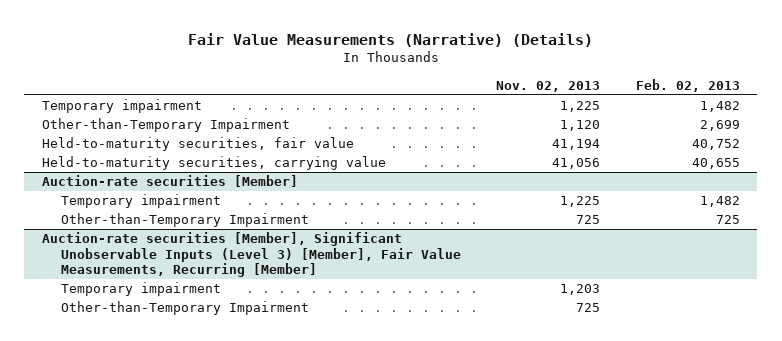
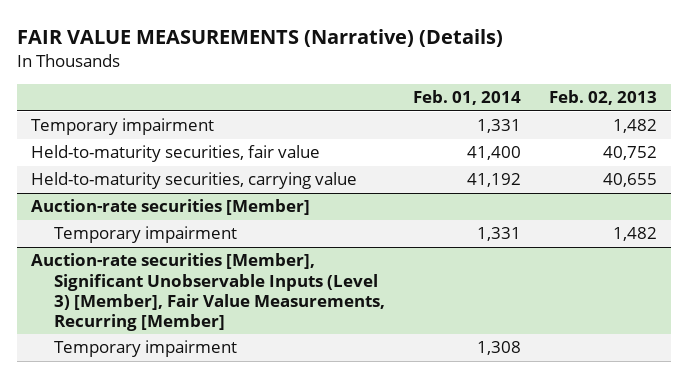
[187,32,593,47] Fair Value Measurements (Narrative) (Details) -> [16,28,503,47] FAIR VALUE MEASUREMENTS (Narrative) (Details)
[496,80,601,92] Nov. 02, 2013 -> none
none -> [413,90,522,106] Feb. 01, 2014
[42,118,291,133] Other-than-Temporary Impairment -> none
[60,213,309,228] Other-than-Temporary Impairment -> none
[60,301,309,316] Other-than-Temporary Impairment -> none

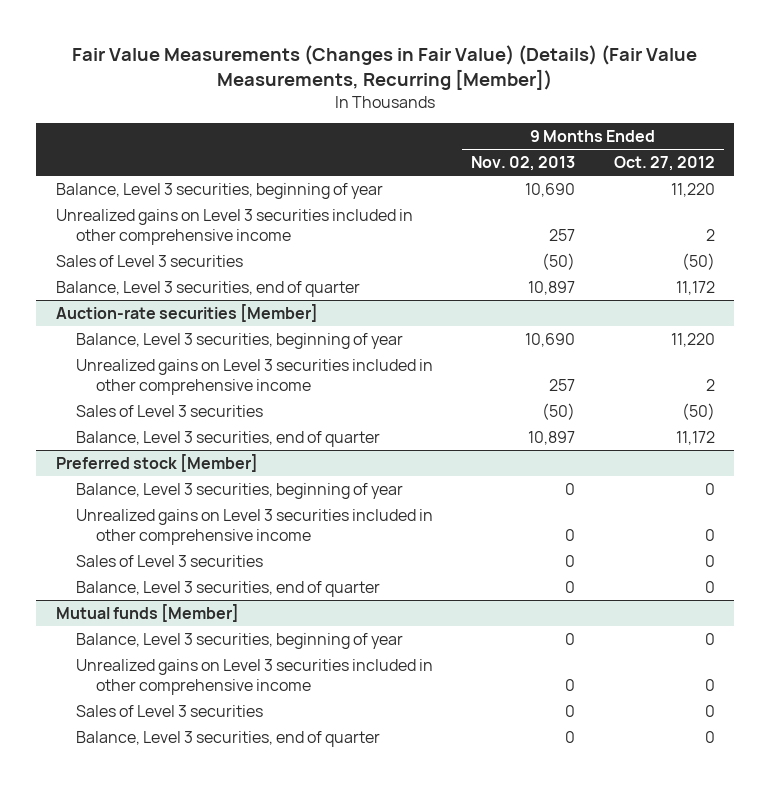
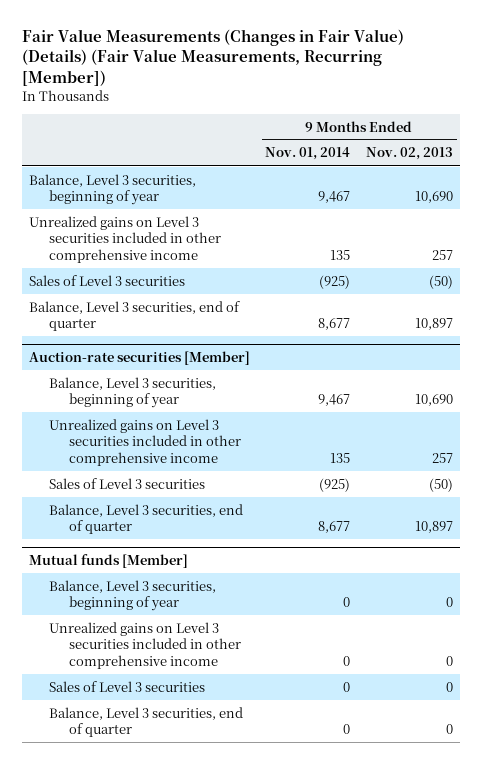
[613,156,715,172] Oct. 27, 2012 -> none
none -> [265,147,351,161] Nov. 01, 2014
[55,453,258,472] Preferred stock [Member] -> none
[75,482,403,499] Balance, Level 3 securities, beginning of year -> none
[75,508,433,545] Unrealized gains on Level 3 securities included in other comprehensive income -> none
[75,554,263,567] Sales of Level 3 securities -> none
[75,580,380,597] Balance, Level 3 securities, end of quarter -> none

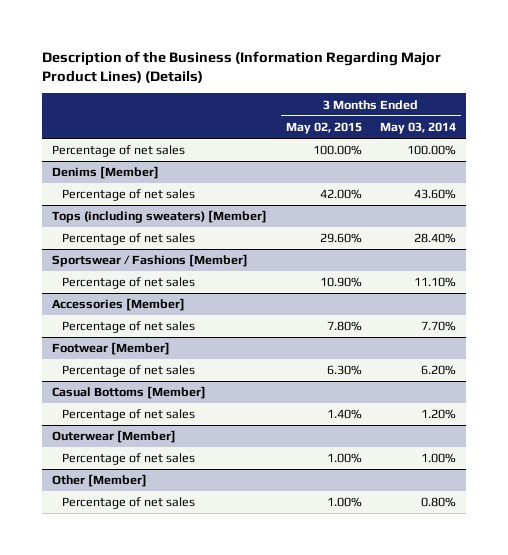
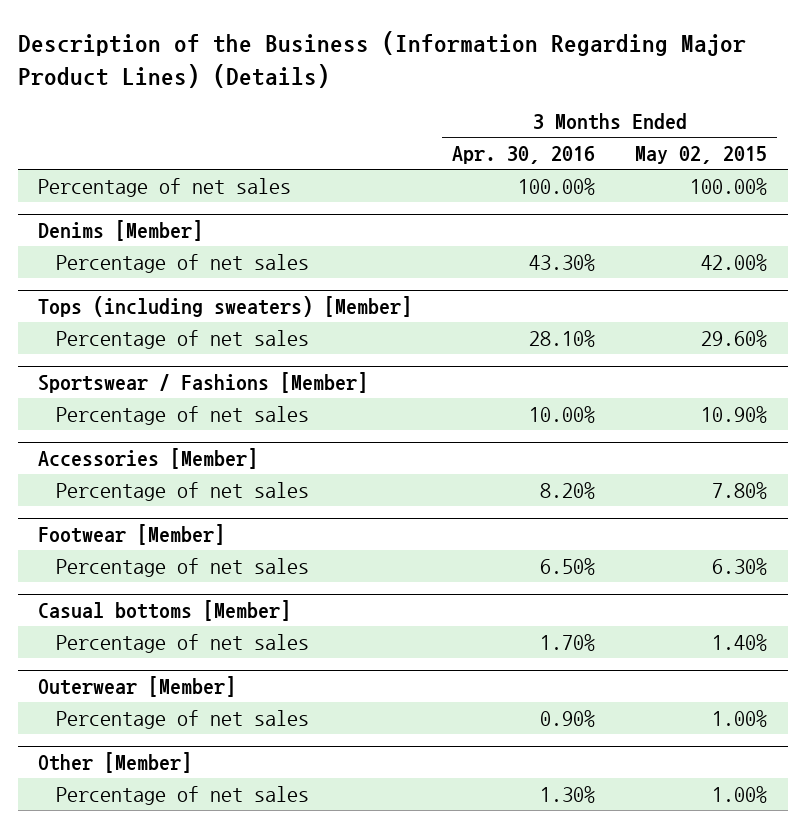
[380,121,457,134] May 03, 2014 -> none
none -> [452,146,596,165] Apr. 30, 2016
[51,386,206,400] Casual Bottoms [Member] -> [37,600,291,622] Casual bottoms [Member]

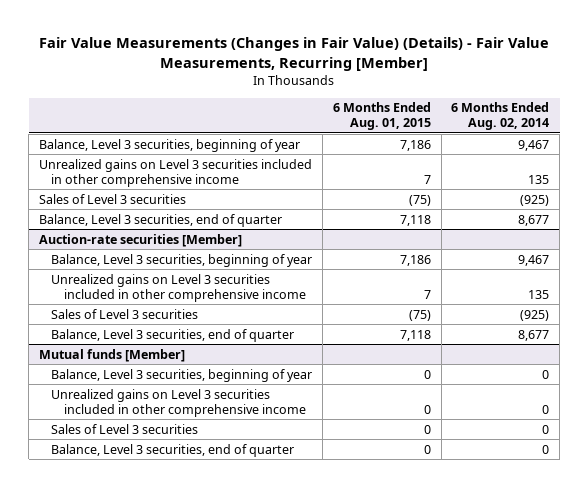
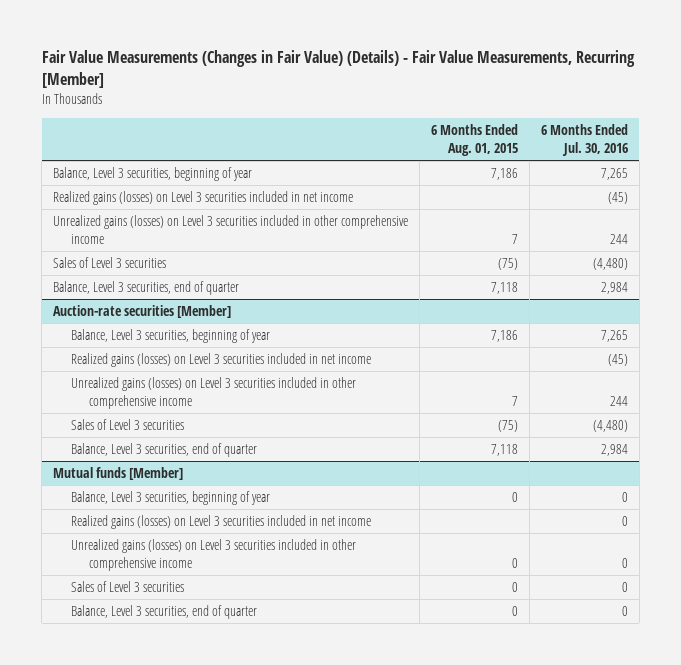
[451,102,550,131] 6 Months Ended Aug. 02, 2014 -> none
none -> [540,124,628,156] 6 Months Ended Jul. 30, 2016
none -> [53,191,354,206] Realized gains (losses) on Level 3 securities included in net income
[39,158,313,187] Unrealized gains on Level 3 securities included in other comprehensive income -> [53,215,409,244] Unrealized gains (losses) on Level 3 securities included in other comprehensive income
none -> [70,353,371,368] Realized gains (losses) on Level 3 securities included in net income
[51,273,306,302] Unrealized gains on Level 3 securities included in other comprehensive income -> [70,377,356,409] Unrealized gains (losses) on Level 3 securities included in other comprehensive income
none -> [70,515,371,530] Realized gains (losses) on Level 3 securities included in net income
[51,388,306,417] Unrealized gains on Level 3 securities included in other comprehensive income -> [70,539,356,571] Unrealized gains (losses) on Level 3 securities included in other comprehensive income

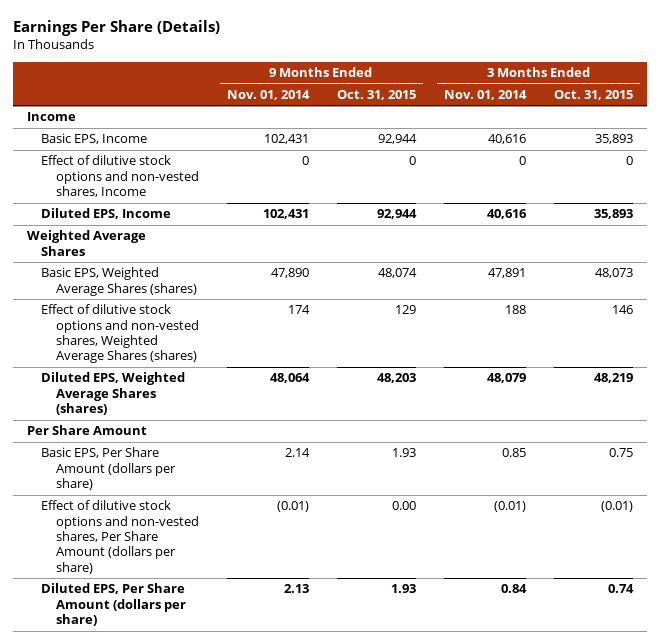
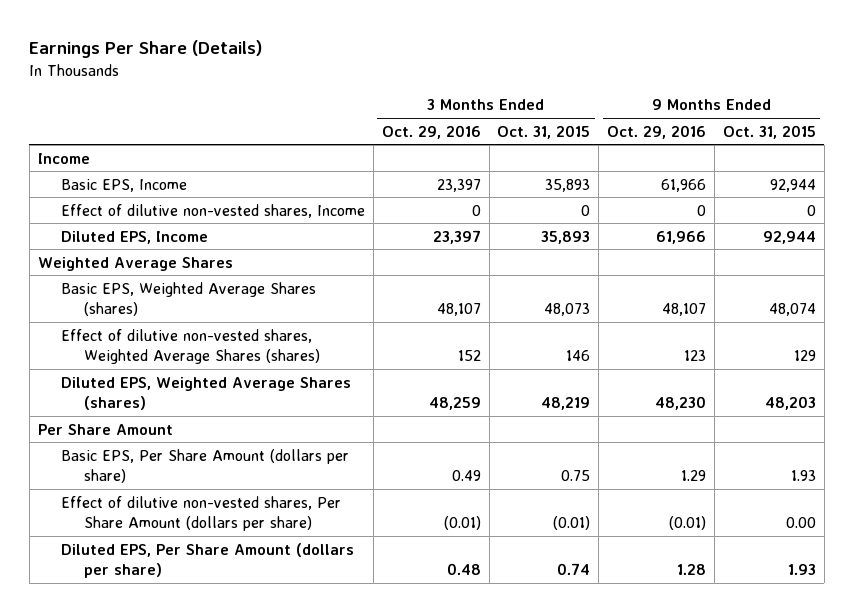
[226,89,310,100] Nov. 01, 2014 -> none
[444,89,528,100] Nov. 01, 2014 -> none
none -> [381,124,481,139] Oct. 29, 2016
none -> [607,124,707,139] Oct. 29, 2016
[41,155,199,198] Effect of dilutive stock options and non-vested shares, Income -> [60,203,365,218] Effect of dilutive non-vested shares, Income
[41,304,199,364] Effect of dilutive stock options and non-vested shares, Weighted Average Shares (shares) -> [60,328,321,364] Effect of dilutive non-vested shares, Weighted Average Shares (shares)
[41,500,199,574] Effect of dilutive stock options and non-vested shares, Per Share Amount (dollars per share) -> [60,495,341,531] Effect of dilutive non-vested shares, Per Share Amount (dollars per share)

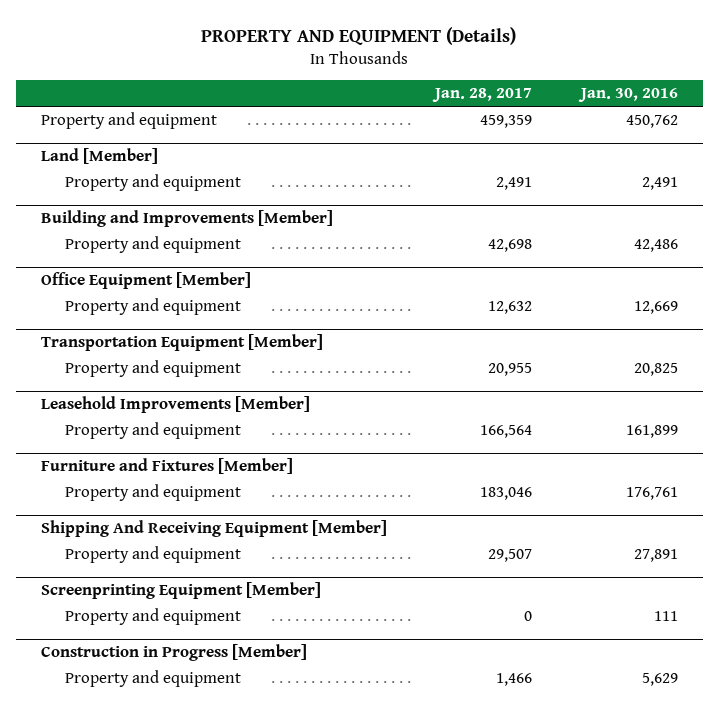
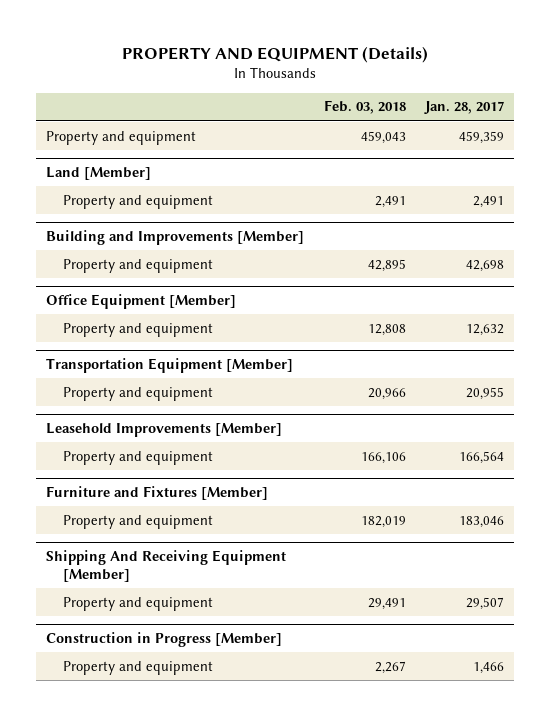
[578,88,679,103] Jan. 30, 2016 -> none
none -> [323,100,406,115] Feb. 03, 2018
[40,582,321,600] Screenprinting Equipment [Member] -> none
[64,608,241,626] Property and equipment -> none

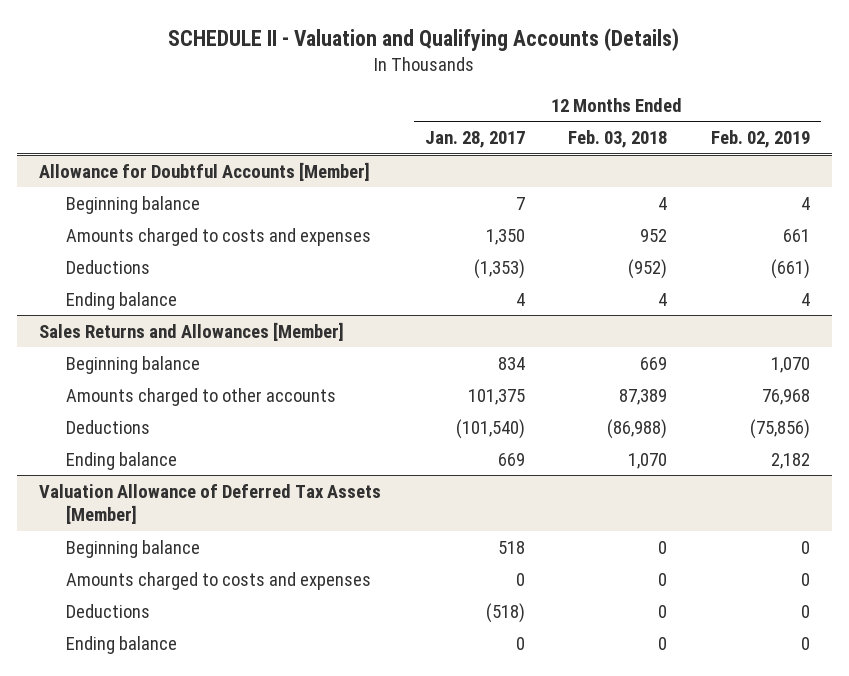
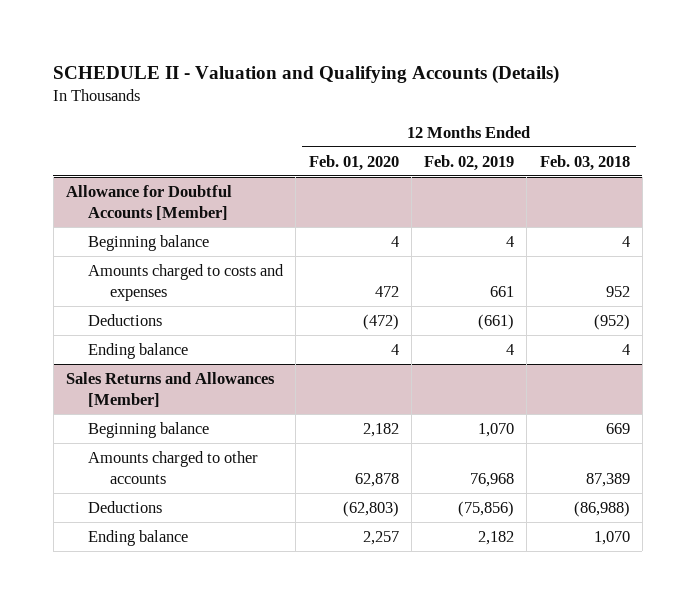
[424,131,525,149] Jan. 28, 2017 -> none
none -> [308,154,399,171] Feb. 01, 2020
[39,483,382,525] Valuation Allowance of Deferred Tax Assets [Member] -> none
[66,539,201,558] Beginning balance -> none
[66,571,372,590] Amounts charged to costs and expenses -> none
[66,603,151,618] Deductions -> none
[66,635,178,654] Ending balance -> none

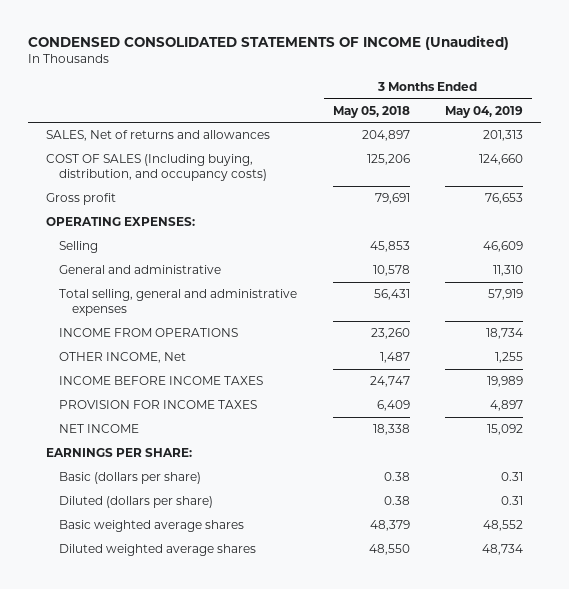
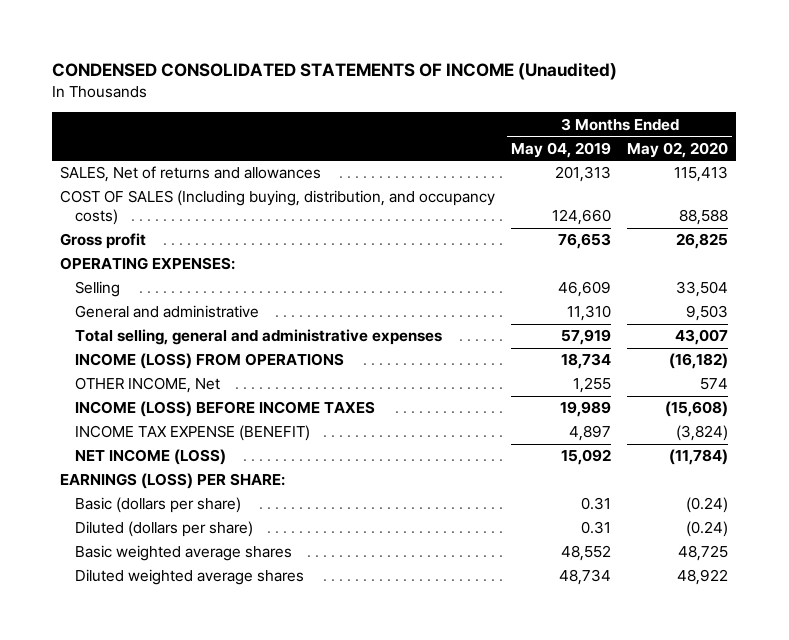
[332,105,410,118] May 05, 2018 -> none
none -> [627,141,729,158] May 02, 2020
[58,328,238,338] INCOME FROM OPERATIONS -> [75,353,345,370] INCOME (LOSS) FROM OPERATIONS
[58,376,263,386] INCOME BEFORE INCOME TAXES -> [75,401,376,418] INCOME (LOSS) BEFORE INCOME TAXES
[58,400,257,410] PROVISION FOR INCOME TAXES -> [75,425,311,442] INCOME TAX EXPENSE (BENEFIT)
[58,424,139,434] NET INCOME -> [75,449,227,466] NET INCOME (LOSS)
[45,448,192,458] EARNINGS PER SHARE: -> [60,473,286,490] EARNINGS (LOSS) PER SHARE:

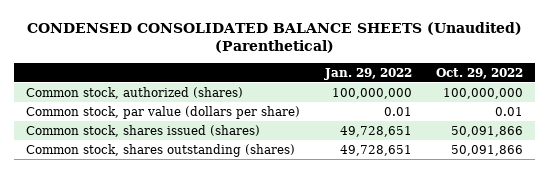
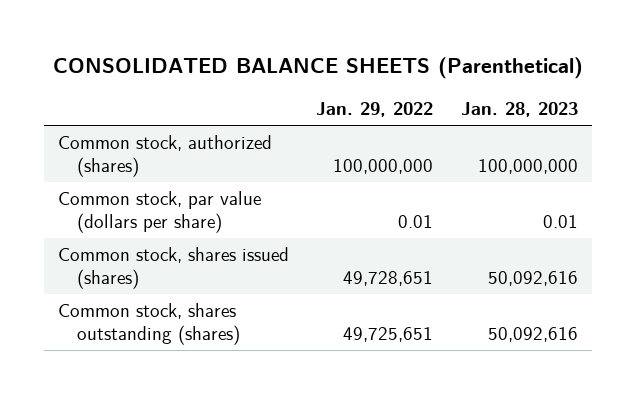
[26,21,522,54] CONDENSED CONSOLIDATED BALANCE SHEETS (Unaudited) (Parenthetical) -> [52,56,583,79] CONSOLIDATED BALANCE SHEETS (Parenthetical)
[435,67,523,79] Oct. 29, 2022 -> none
none -> [460,101,578,117] Jan. 28, 2023
[339,144,412,156] 49,728,651 -> [343,327,434,343] 49,725,651

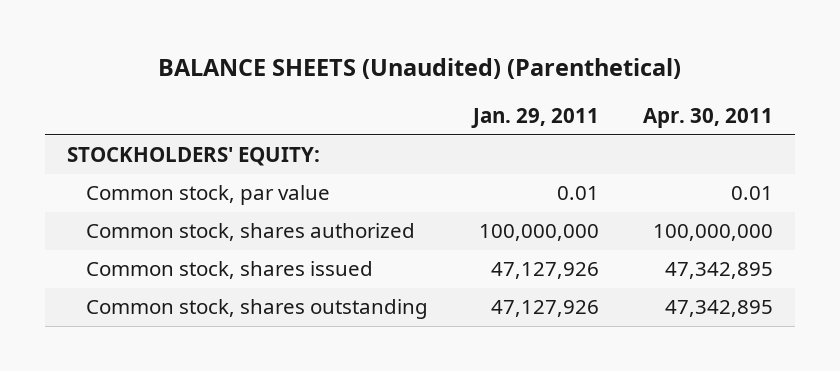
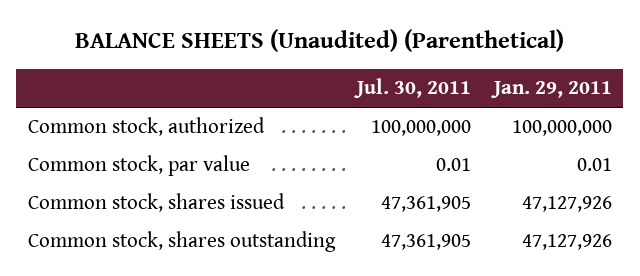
[642,108,773,129] Apr. 30, 2011 -> none
none -> [354,78,472,99] Jul. 30, 2011
[66,147,320,167] STOCKHOLDERS' EQUITY: -> none
none -> [27,117,265,137] Common stock, authorized
[86,223,416,242] Common stock, shares authorized -> none

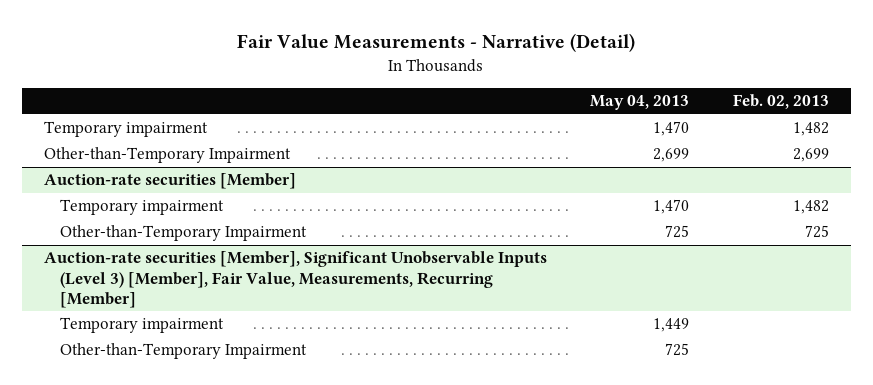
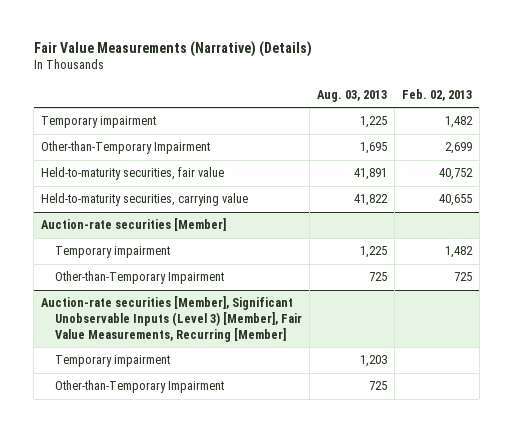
[237,33,636,53] Fair Value Measurements - Narrative (Detail) -> [33,40,312,57] Fair Value Measurements (Narrative) (Details)
[590,95,690,111] May 04, 2013 -> none
none -> [317,89,388,102] Aug. 03, 2013
none -> [41,167,225,181] Held-to-maturity securities, fair value
none -> [41,193,249,207] Held-to-maturity securities, carrying value
[43,251,547,308] Auction-rate securities [Member], Significant Unobservable Inputs (Level 3) [Member], Fair Value, Measurements, Recurring [Member] -> [41,296,303,342] Auction-rate securities [Member], Significant Unobservable Inputs (Level 3) [Member], Fair Value Measurements, Recurring [Member]

